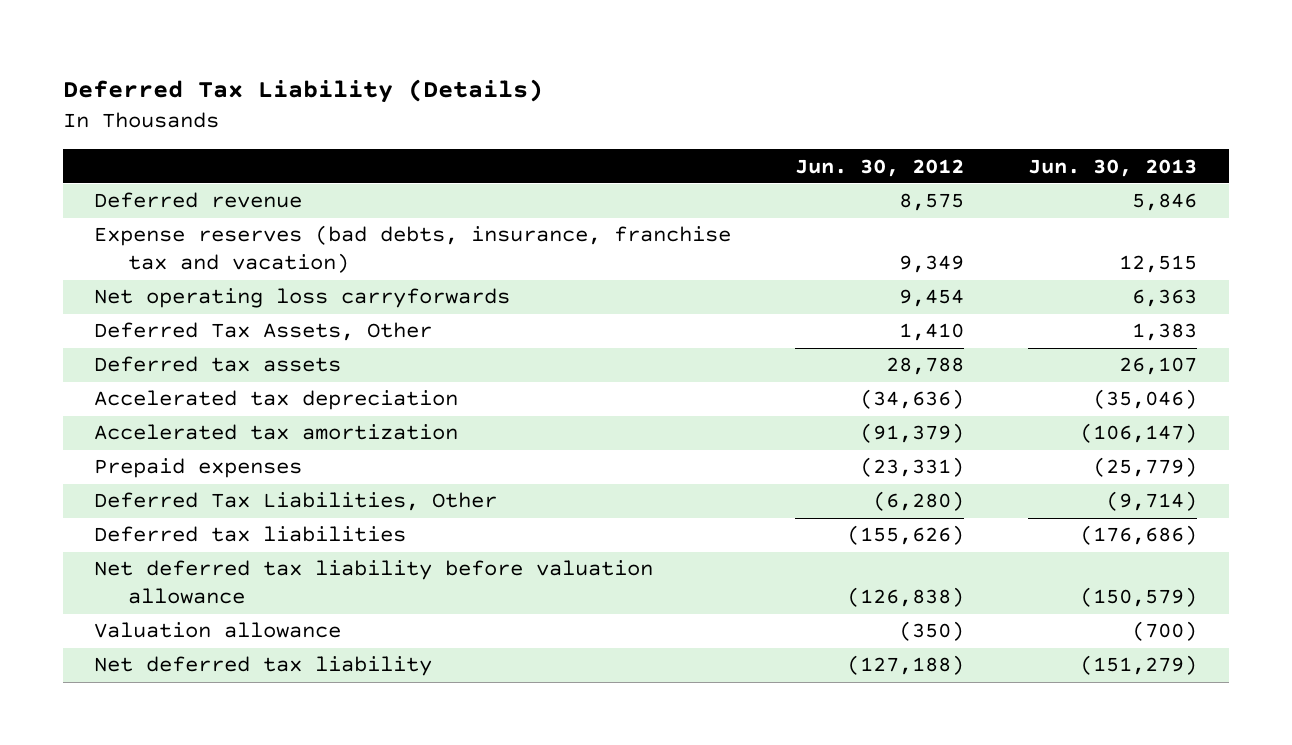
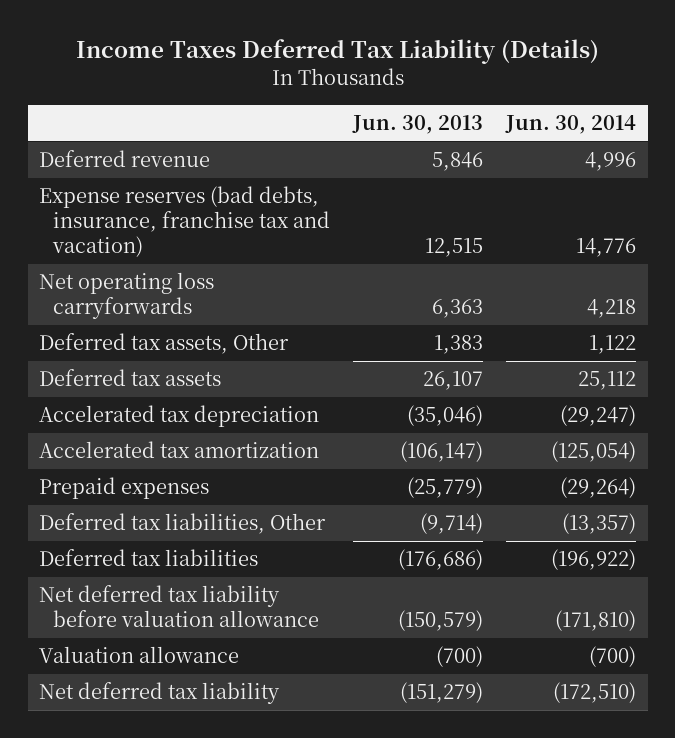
[62,79,543,104] Deferred Tax Liability (Details) -> [75,39,599,65] Income Taxes Deferred Tax Liability (Details)
[795,158,965,177] Jun. 30, 2012 -> none
none -> [505,114,637,134] Jun. 30, 2014
[94,322,433,342] Deferred Tax Assets, Other -> [39,333,290,355] Deferred tax assets, Other
[94,492,498,512] Deferred Tax Liabilities, Other -> [39,513,327,535] Deferred tax liabilities, Other

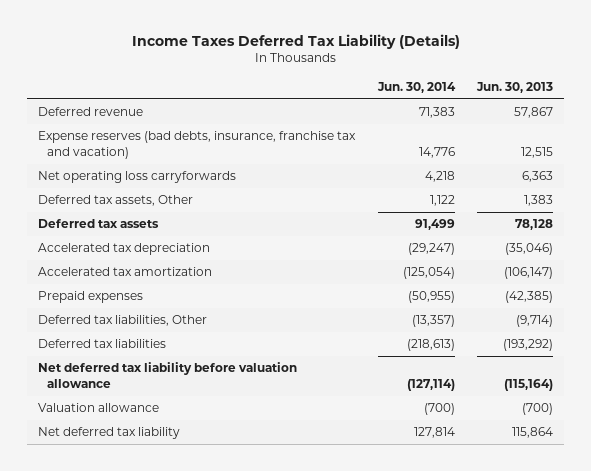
[432,152,484,172] 5,846 -> [513,107,553,119] 57,867
[585,152,637,172] 4,996 -> [418,107,455,119] 71,383
[423,371,484,391] 26,107 -> [514,219,553,231] 78,128
[578,371,637,391] 25,112 -> [414,219,455,231] 91,499
[407,477,484,499] (25,779) -> [504,291,553,304] (42,385)
[560,477,637,499] (29,264) -> [407,291,455,304] (50,955)
[398,549,484,571] (176,686) -> [502,339,553,352] (193,292)
[551,549,637,571] (196,922) -> [406,339,455,352] (218,613)
[398,610,484,632] (150,579) -> [503,378,553,391] (115,164)
[555,610,637,632] (171,810) -> [406,378,455,391] (127,114)
[400,682,484,704] (151,279) -> [511,427,553,439] 115,864
[553,682,637,704] (172,510) -> [413,427,455,439] 127,814

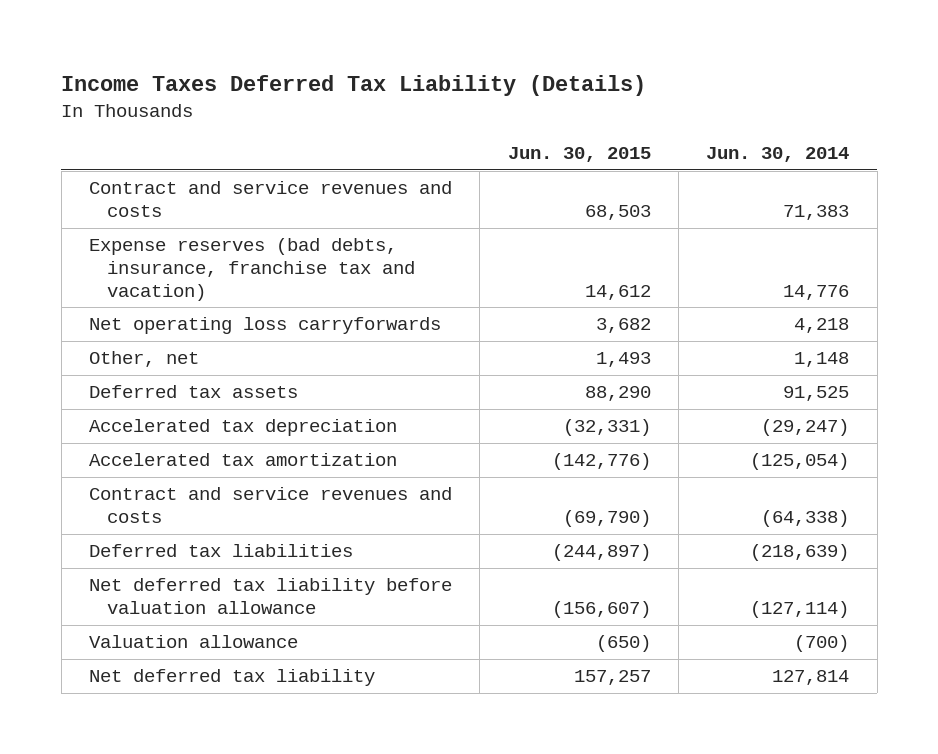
[475,81,553,93] Jun. 30, 2013 -> none
none -> [507,147,651,163] Jun. 30, 2015
[38,107,144,117] Deferred revenue -> [88,181,452,218] Contract and service revenues and costs
[38,195,194,207] Deferred tax assets, Other -> [88,351,199,368] Other, net
[429,195,455,207] 1,122 -> [794,352,850,368] 1,148
[414,219,455,231] 91,499 -> [783,386,850,402] 91,525
[38,291,144,304] Prepaid expenses -> none
[38,315,208,327] Deferred tax liabilities, Other -> none
none -> [88,487,452,524] Contract and service revenues and costs
[406,339,455,352] (218,613) -> [750,544,850,562] (218,639)

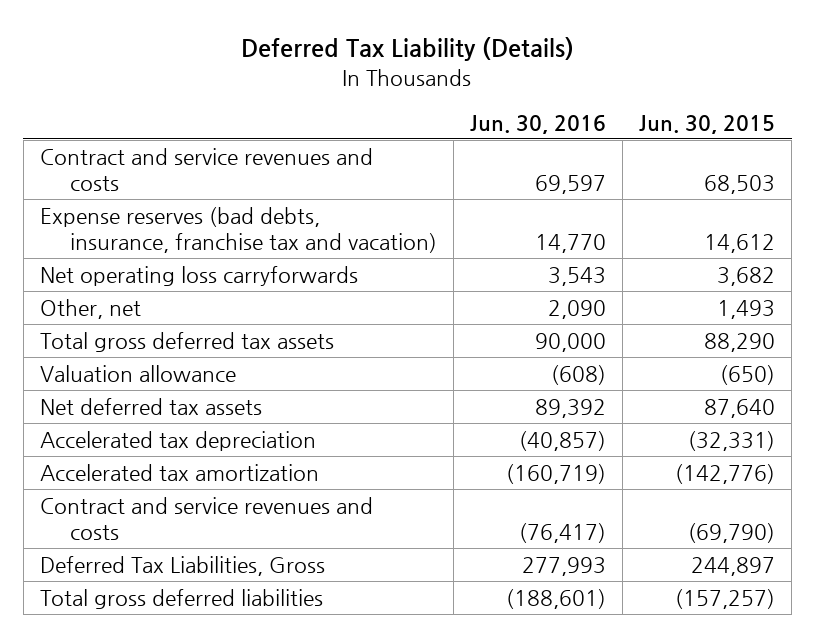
[61,74,647,96] Income Taxes Deferred Tax Liability (Details) -> [241,37,575,62] Deferred Tax Liability (Details)
[706,147,850,163] Jun. 30, 2014 -> none
none -> [469,114,606,134] Jun. 30, 2016
none -> [39,331,334,352] Total gross deferred tax assets
[88,635,298,649] Valuation allowance -> [39,364,236,382] Valuation allowance
[88,385,298,399] Deferred tax assets -> [39,397,262,415] Net deferred tax assets
[584,386,651,402] 88,290 -> [703,398,775,418] 87,640
[88,578,452,615] Net deferred tax liability before valuation allowance -> none
[88,669,375,687] Net deferred tax liability -> none
none -> [39,555,325,576] Deferred Tax Liabilities, Gross
[88,544,353,558] Deferred tax liabilities -> [39,588,323,609] Total gross deferred liabilities
[551,544,651,562] (244,897) -> [674,588,775,609] (157,257)

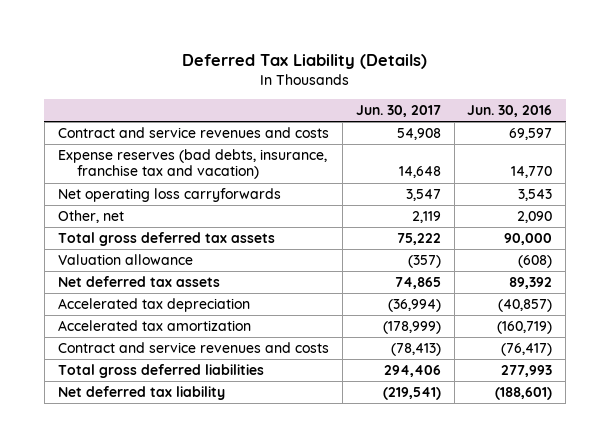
[638,114,775,134] Jun. 30, 2015 -> none
none -> [355,105,441,118] Jun. 30, 2017
[39,555,325,576] Deferred Tax Liabilities, Gross -> [57,364,264,379] Total gross deferred liabilities
[39,588,323,609] Total gross deferred liabilities -> [57,386,225,401] Net deferred tax liability

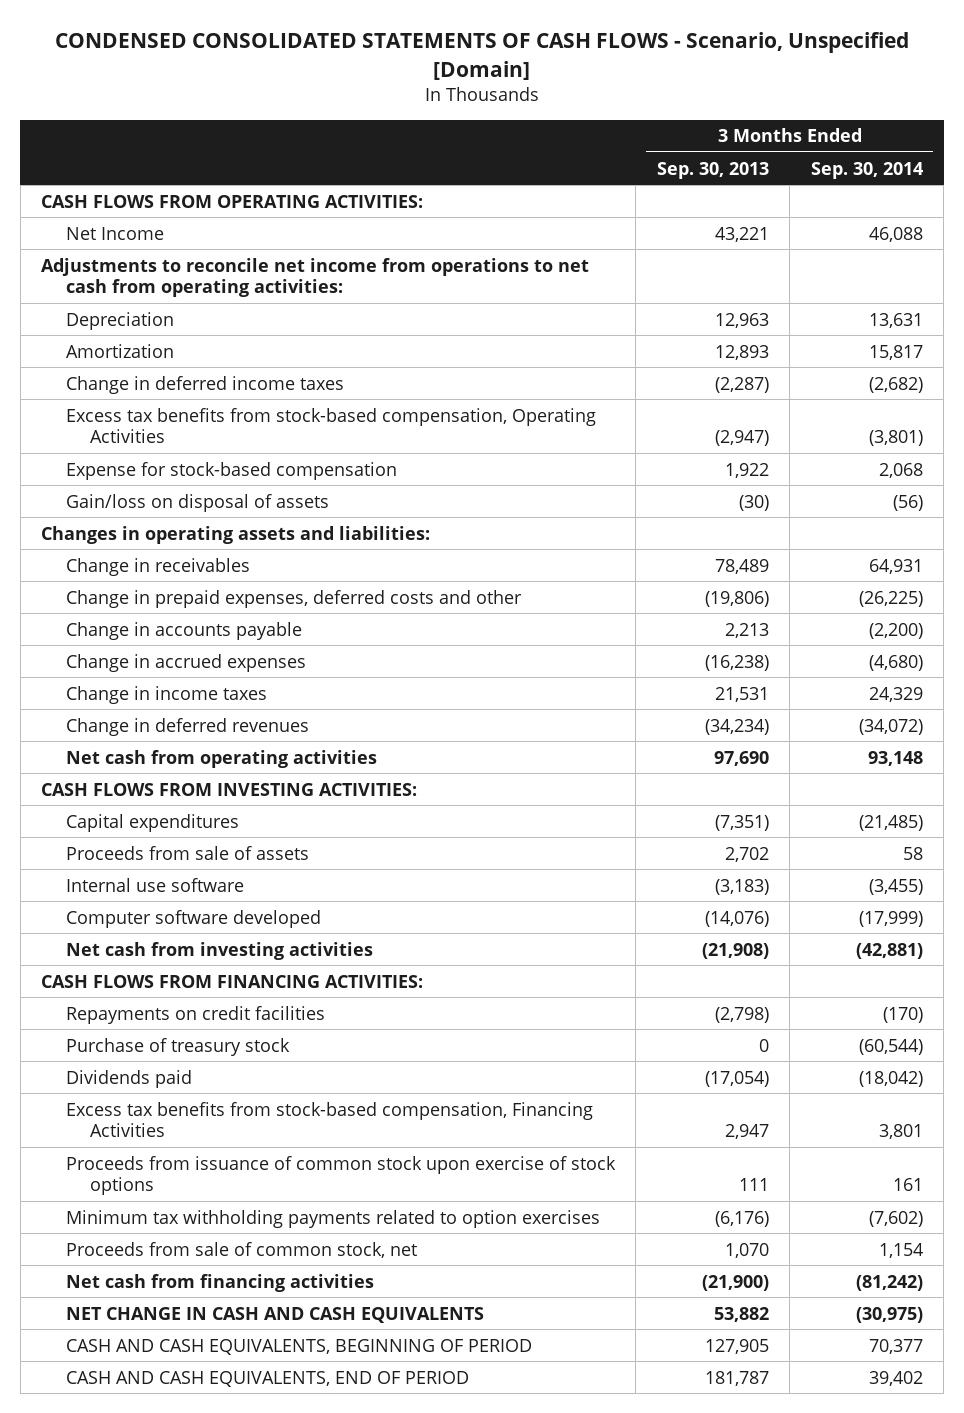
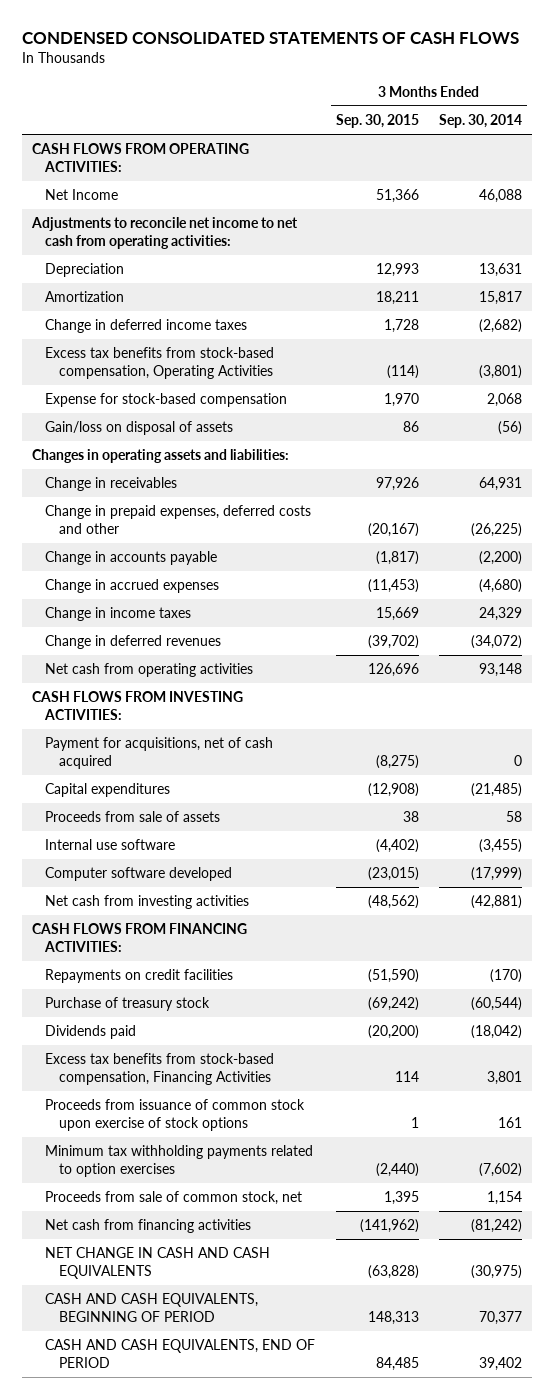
[54,32,909,80] CONDENSED CONSOLIDATED STATEMENTS OF CASH FLOWS - Scenario, Unspecified [Domain] -> [22,32,520,45] CONDENSED CONSOLIDATED STATEMENTS OF CASH FLOWS
[656,161,769,179] Sep. 30, 2013 -> none
none -> [335,114,419,129] Sep. 30, 2015
[41,257,590,298] Adjustments to reconcile net income from operations to net cash from operating activities: -> [31,217,299,250] Adjustments to reconcile net income to net cash from operating activities:
none -> [45,737,274,770] Payment for acquisitions, net of cash acquired

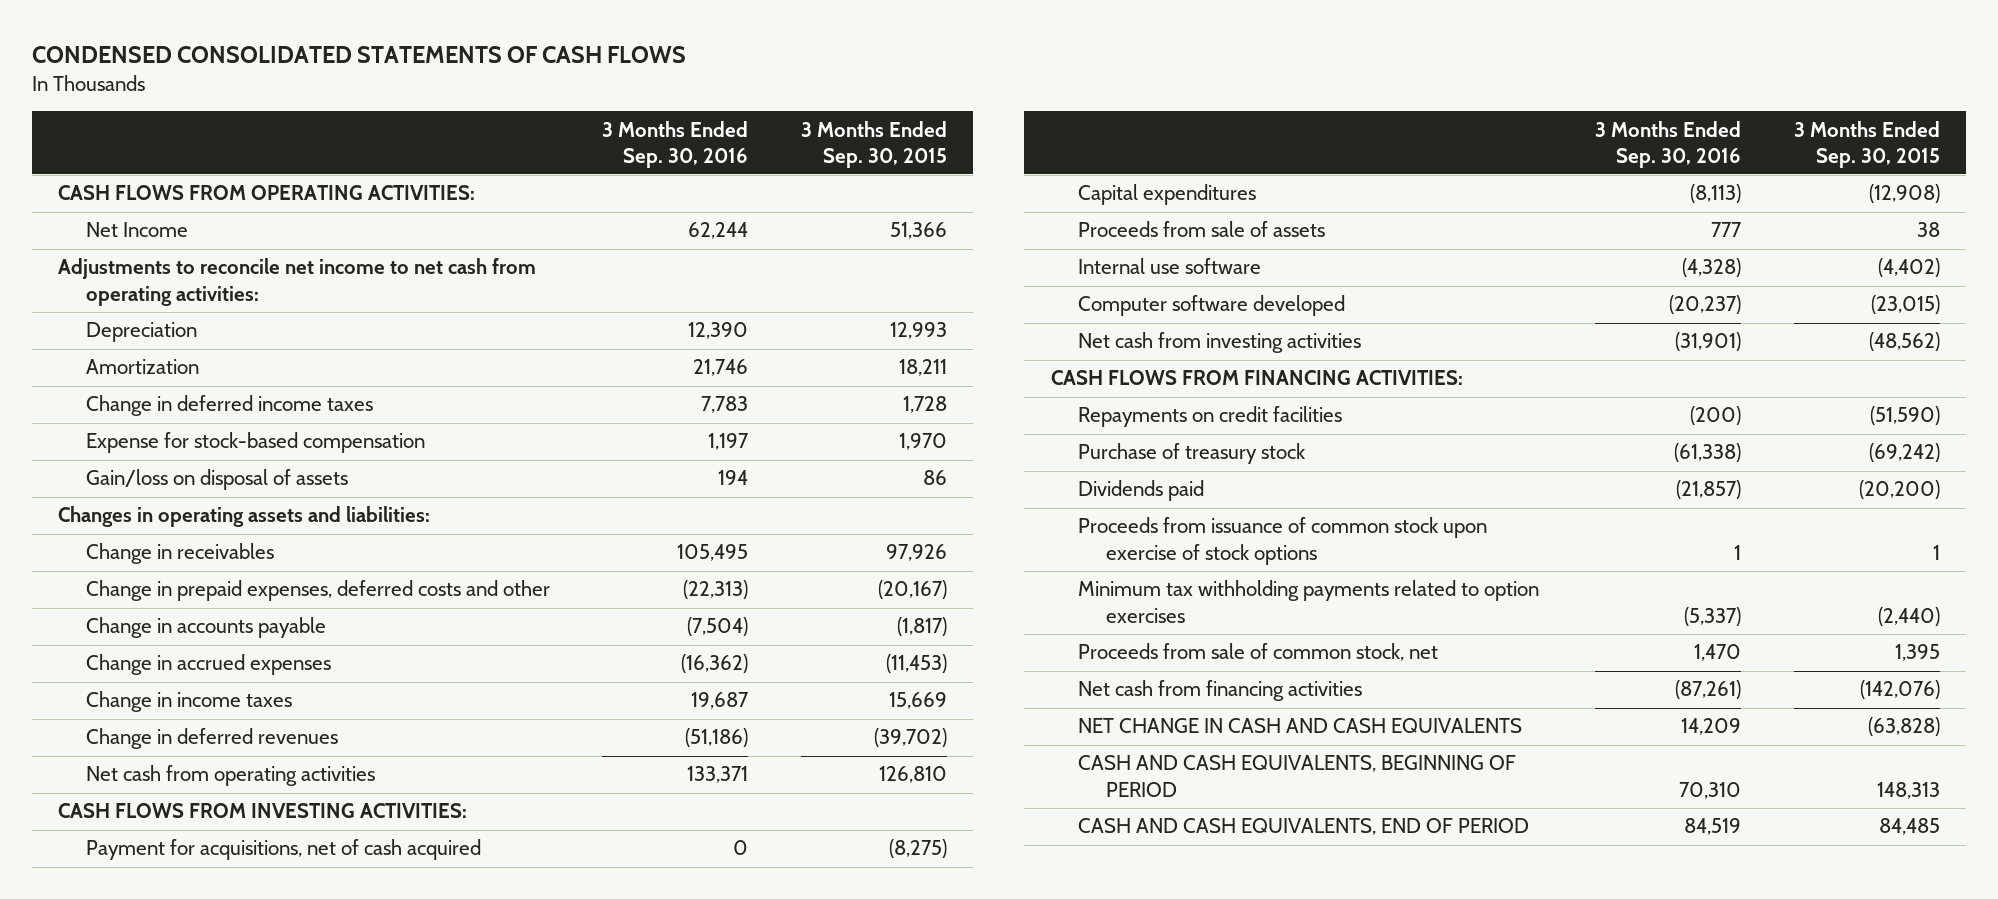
[439,114,523,129] Sep. 30, 2014 -> none
none -> [602,120,749,168] 3 Months Ended Sep. 30, 2016
[45,347,275,380] Excess tax benefits from stock-based compensation, Operating Activities -> none
[367,663,419,678] 126,696 -> [879,766,948,784] 126,810
[45,1053,275,1086] Excess tax benefits from stock-based compensation, Financing Activities -> none
[359,1219,419,1234] (141,962) -> [1859,680,1940,700] (142,076)

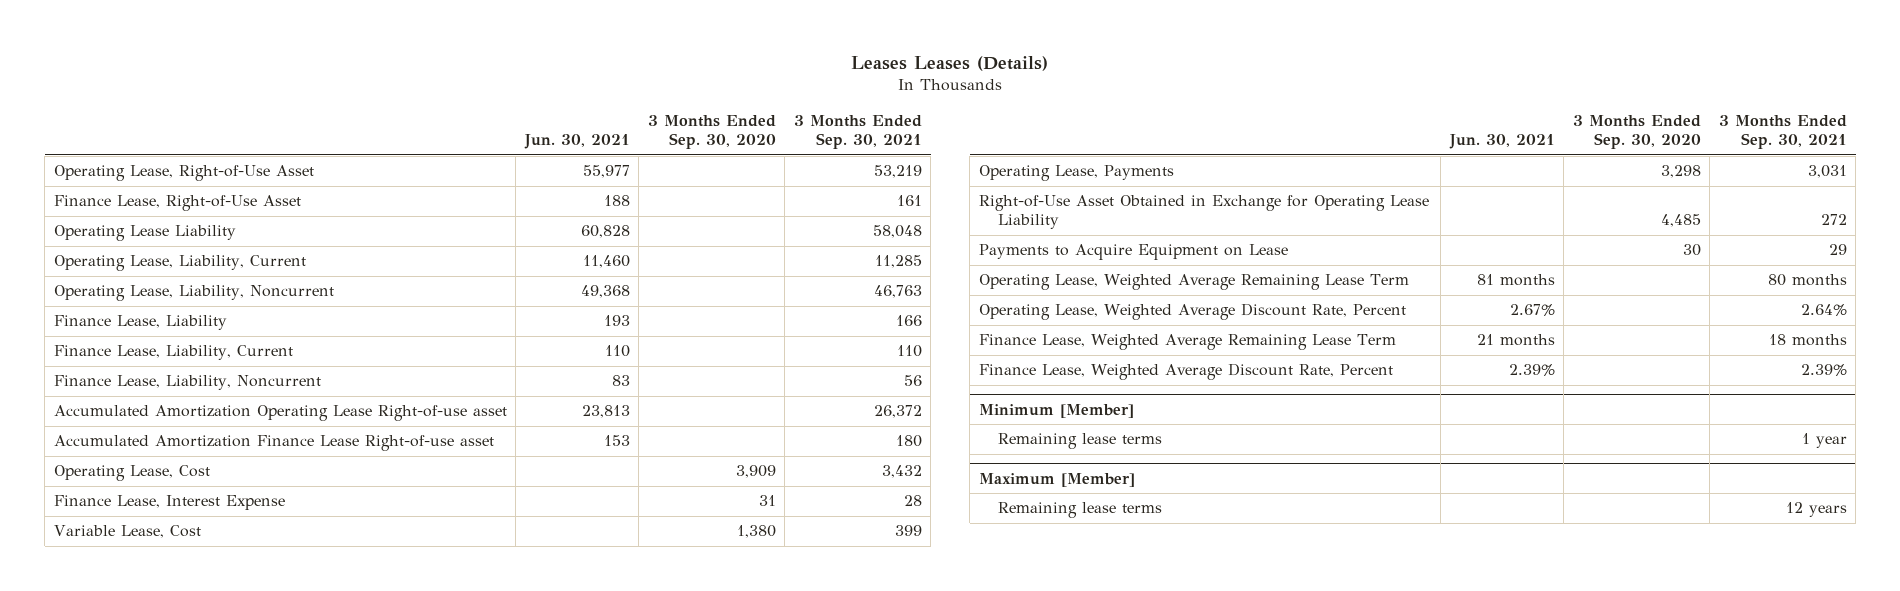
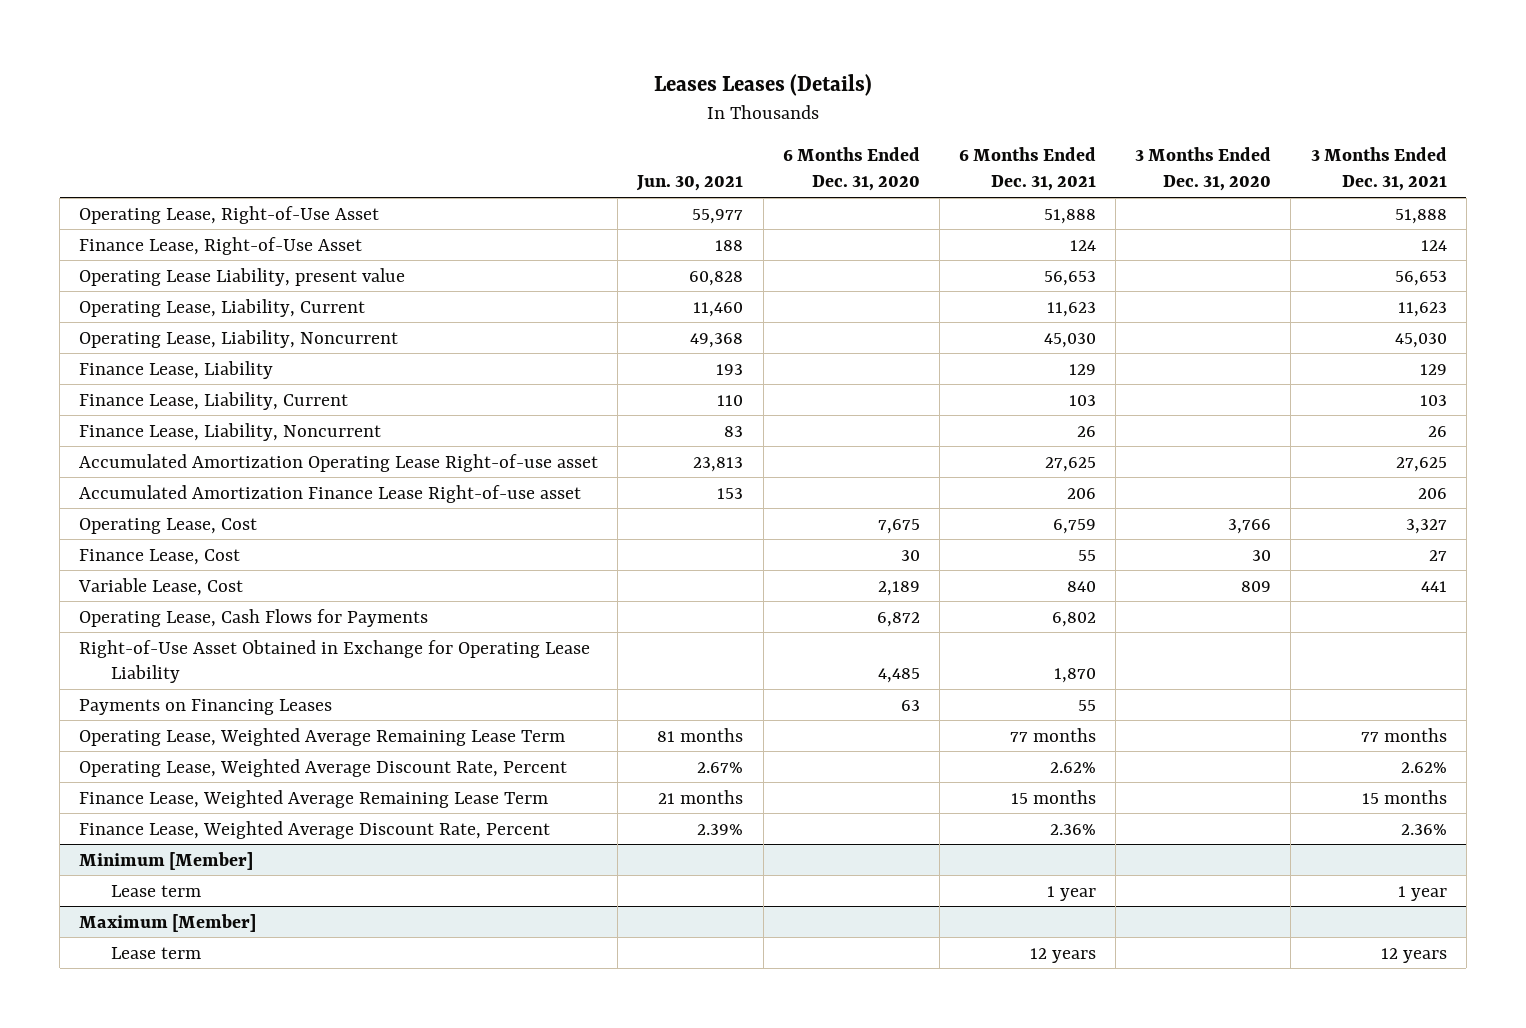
[647,115,776,150] 3 Months Ended Sep. 30, 2020 -> none
[793,115,922,150] 3 Months Ended Sep. 30, 2021 -> none
none -> [782,147,920,192] 6 Months Ended Dec. 31, 2020
none -> [958,147,1096,192] 6 Months Ended Dec. 31, 2021
none -> [1135,147,1272,192] 3 Months Ended Dec. 31, 2020
none -> [1310,147,1447,192] 3 Months Ended Dec. 31, 2021
[53,225,236,242] Operating Lease Liability -> [79,267,406,286] Operating Lease Liability, present value
[53,495,285,511] Finance Lease, Interest Expense -> [79,548,241,565] Finance Lease, Cost
[978,165,1174,182] Operating Lease, Payments -> [79,608,429,627] Operating Lease, Cash Flows for Payments
[978,244,1288,261] Payments to Acquire Equipment on Lease -> [79,698,333,715] Payments on Financing Leases
[998,433,1163,450] Remaining lease terms -> [111,884,202,897] Lease term
[998,502,1163,519] Remaining lease terms -> [111,946,202,959] Lease term

